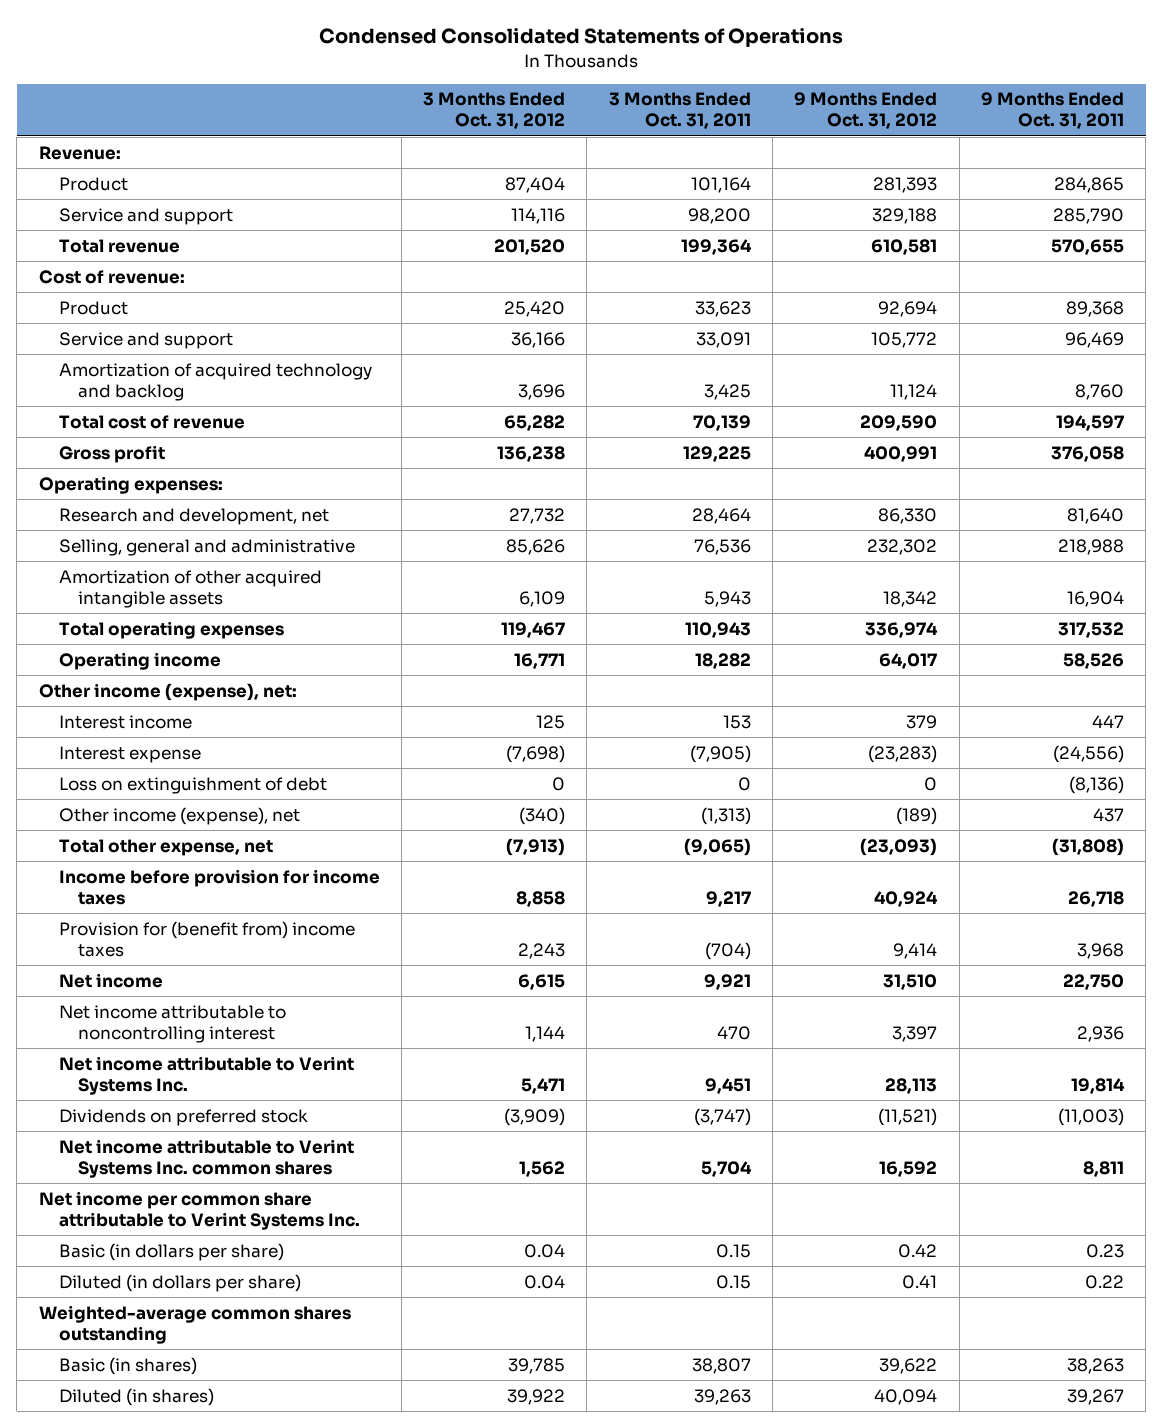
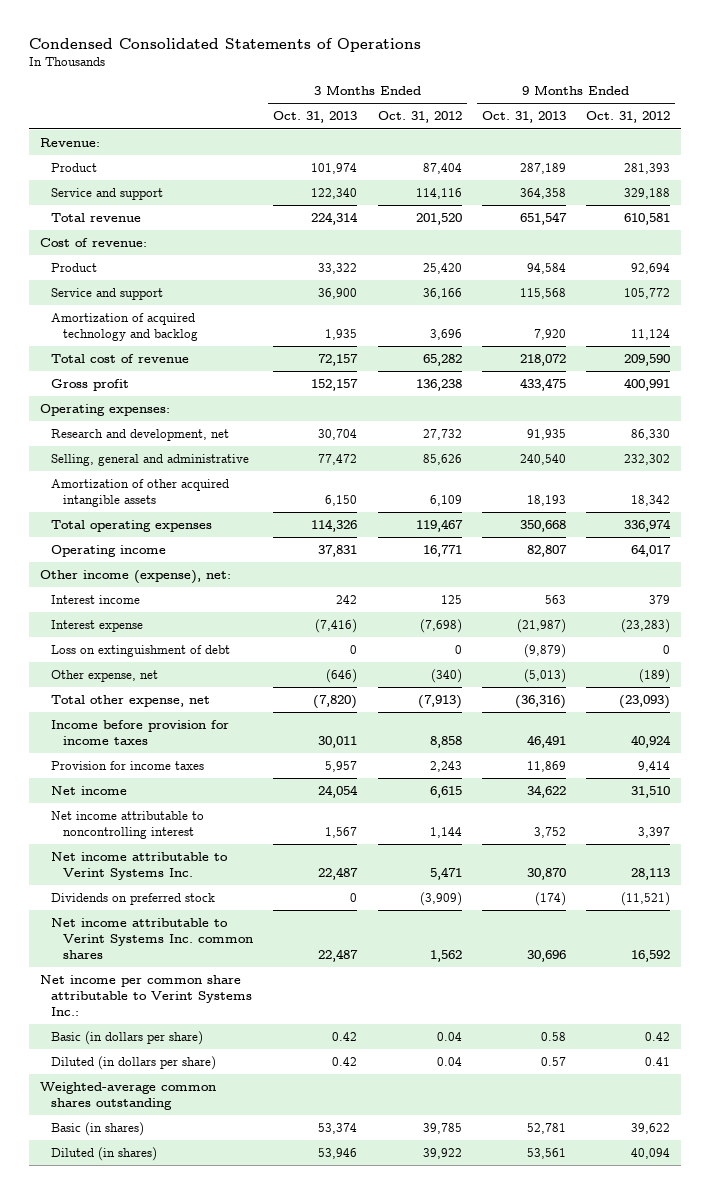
[608,92,751,130] 3 Months Ended Oct. 31, 2011 -> none
[980,92,1124,130] 9 Months Ended Oct. 31, 2011 -> none
none -> [273,111,358,124] Oct. 31, 2013
none -> [482,111,567,124] Oct. 31, 2013
[58,806,300,825] Other income (expense), net -> [51,669,159,682] Other expense, net
[58,920,355,957] Provision for (benefit from) income taxes -> [51,760,205,770] Provision for income taxes
[38,1190,360,1230] Net income per common share attributable to Verint Systems Inc. -> [39,974,253,1016] Net income per common share attributable to Verint Systems Inc.:

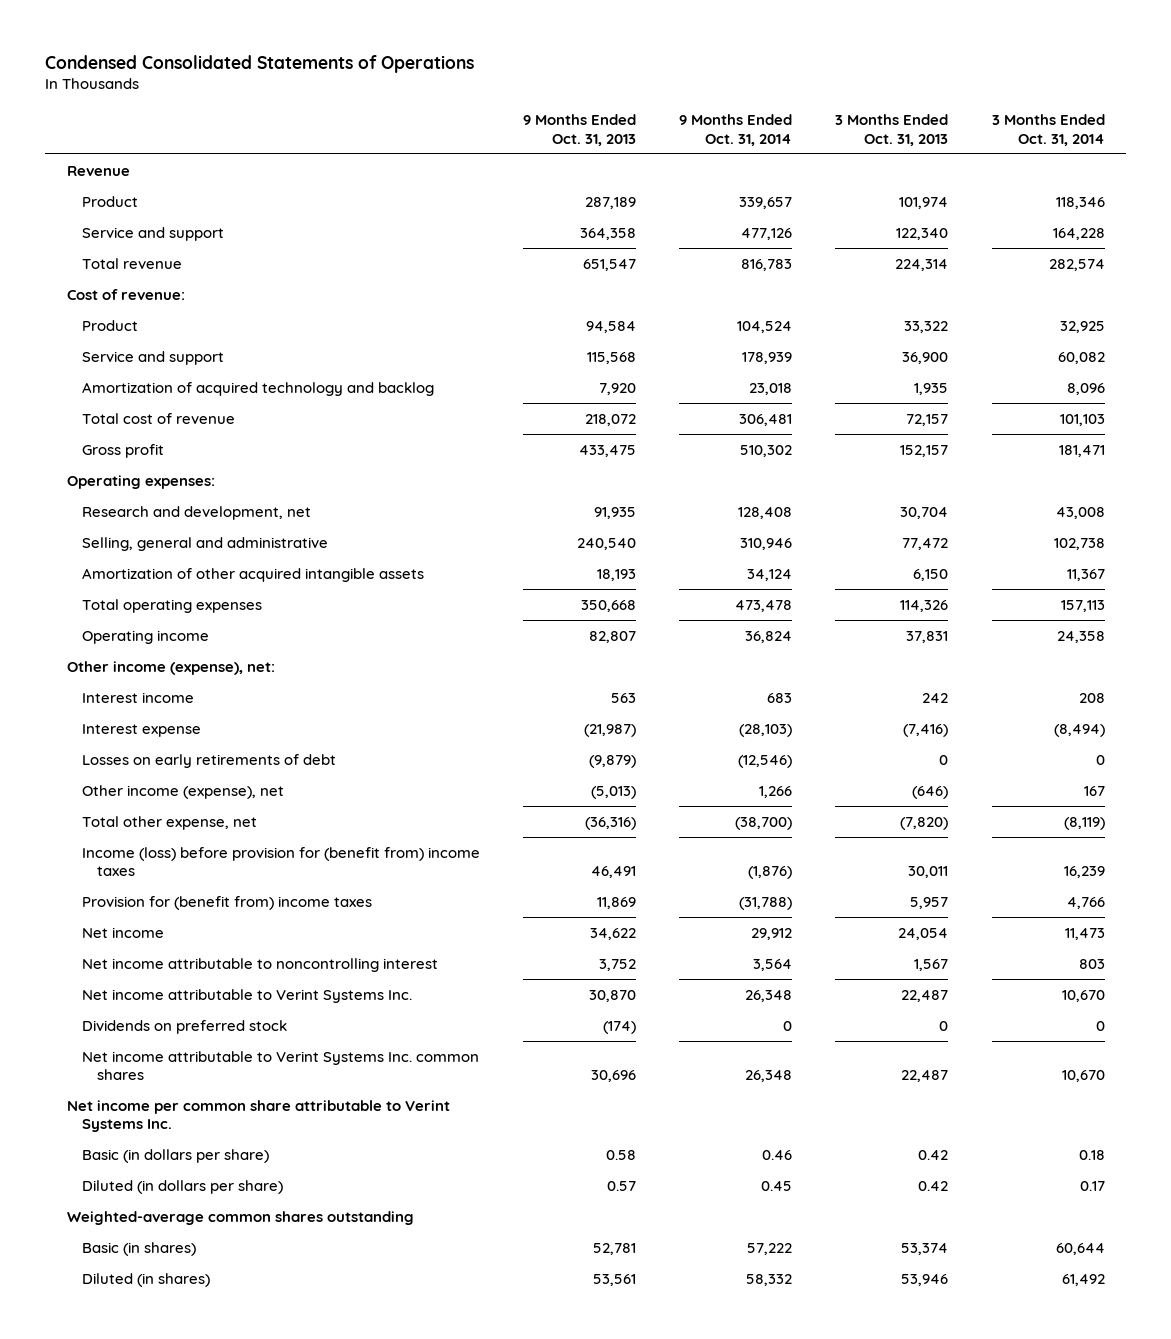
[377,111,462,124] Oct. 31, 2012 -> none
[586,111,671,124] Oct. 31, 2012 -> none
none -> [679,114,793,146] 9 Months Ended Oct. 31, 2014
none -> [991,114,1105,146] 3 Months Ended Oct. 31, 2014
[39,137,100,147] Revenue: -> [66,165,130,176] Revenue
[51,644,231,657] Loss on extinguishment of debt -> [81,753,336,768] Losses on early retirements of debt
[51,669,159,682] Other expense, net -> [81,784,284,799] Other income (expense), net
[51,719,230,745] Income before provision for income taxes -> [81,846,480,877] Income (loss) before provision for (benefit from) income taxes
[51,760,205,770] Provision for income taxes -> [81,895,372,910] Provision for (benefit from) income taxes
[39,974,253,1016] Net income per common share attributable to Verint Systems Inc.: -> [66,1099,450,1133] Net income per common share attributable to Verint Systems Inc.

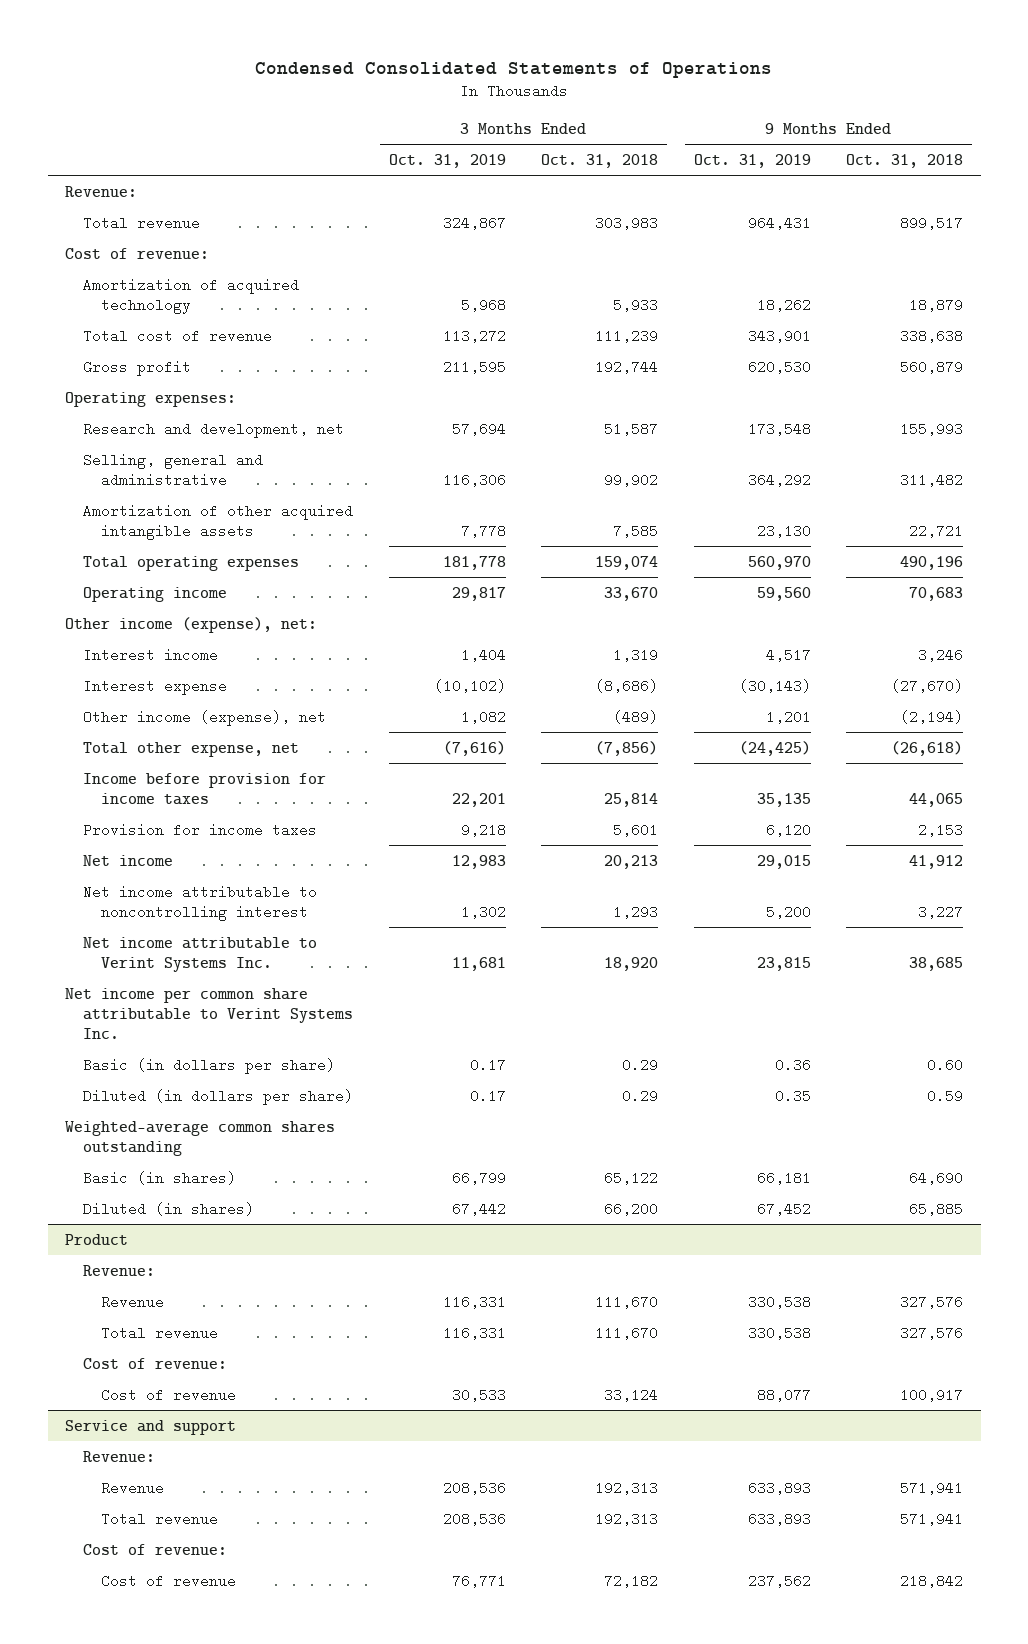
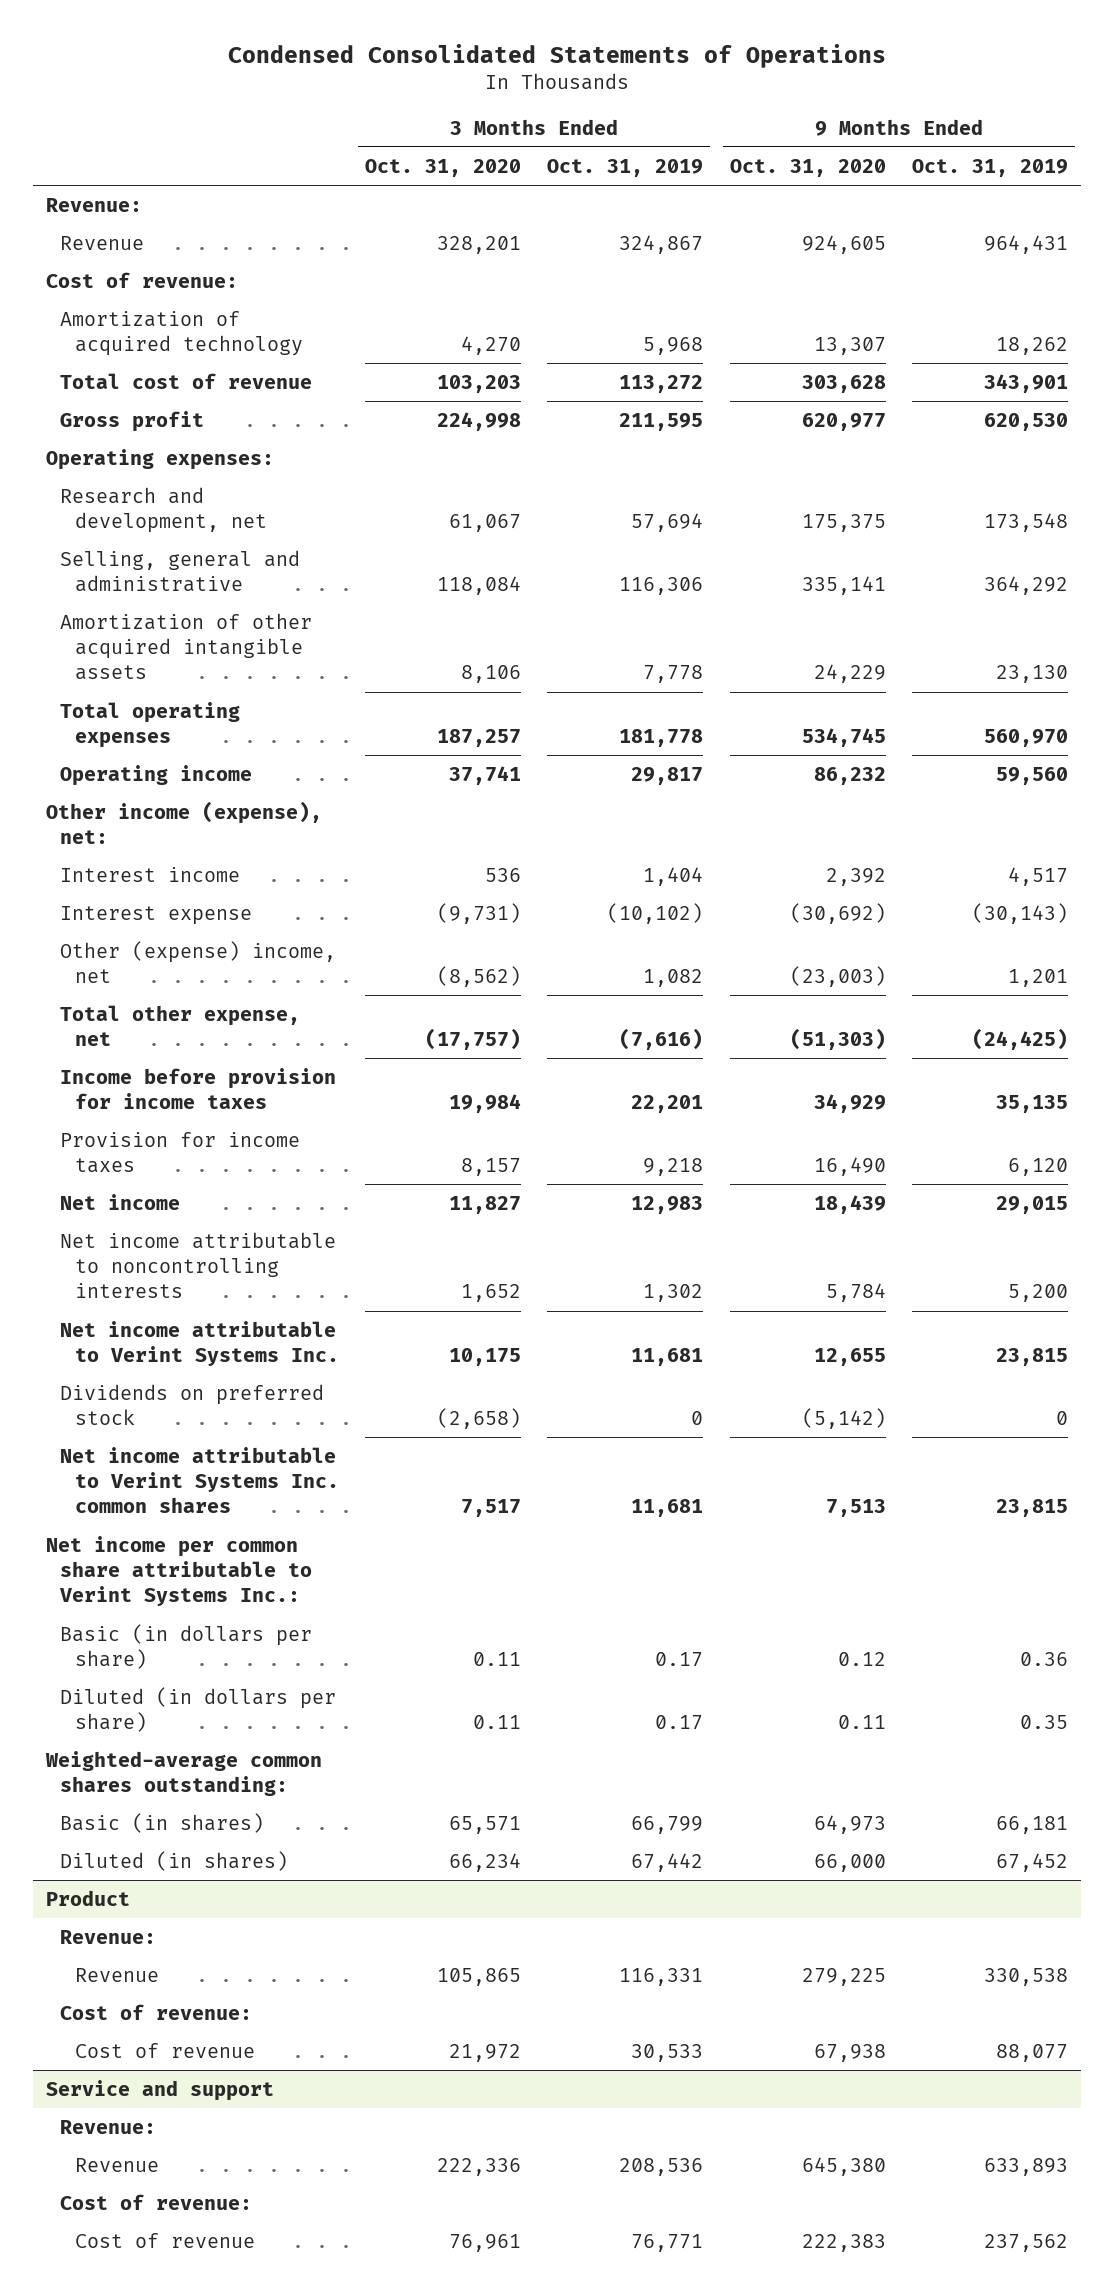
[541,153,659,168] Oct. 31, 2018 -> none
[846,153,964,168] Oct. 31, 2018 -> none
none -> [364,158,521,177] Oct. 31, 2020
none -> [729,158,886,177] Oct. 31, 2020
[83,215,201,230] Total revenue -> [60,235,145,250] Revenue
[83,709,327,726] Other income (expense), net -> [60,940,337,984] Other (expense) income, net
[83,884,318,921] Net income attributable to noncontrolling interest -> [60,1231,337,1299] Net income attributable to noncontrolling interests
none -> [60,1383,325,1426] Dividends on preferred stock
none -> [60,1446,339,1514] Net income attributable to Verint Systems Inc. common shares
[65,987,354,1039] Net income per common share attributable to Verint Systems Inc. -> [45,1535,313,1607] Net income per common share attributable to Verint Systems Inc.:
[65,1120,336,1156] Weighted-average common shares outstanding -> [44,1750,322,1797] Weighted-average common shares outstanding:
[101,1325,219,1340] Total revenue -> none
[101,1511,219,1526] Total revenue -> none

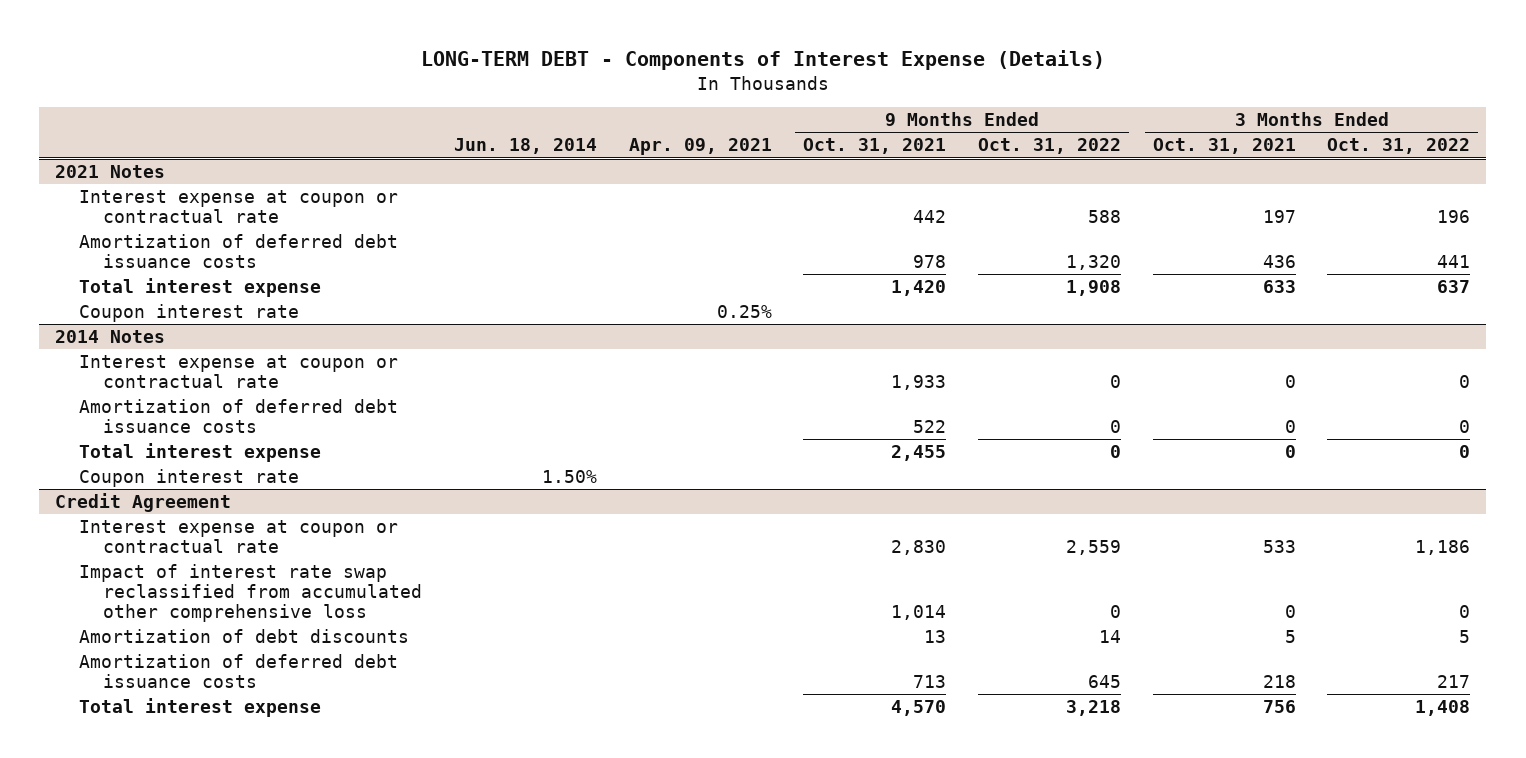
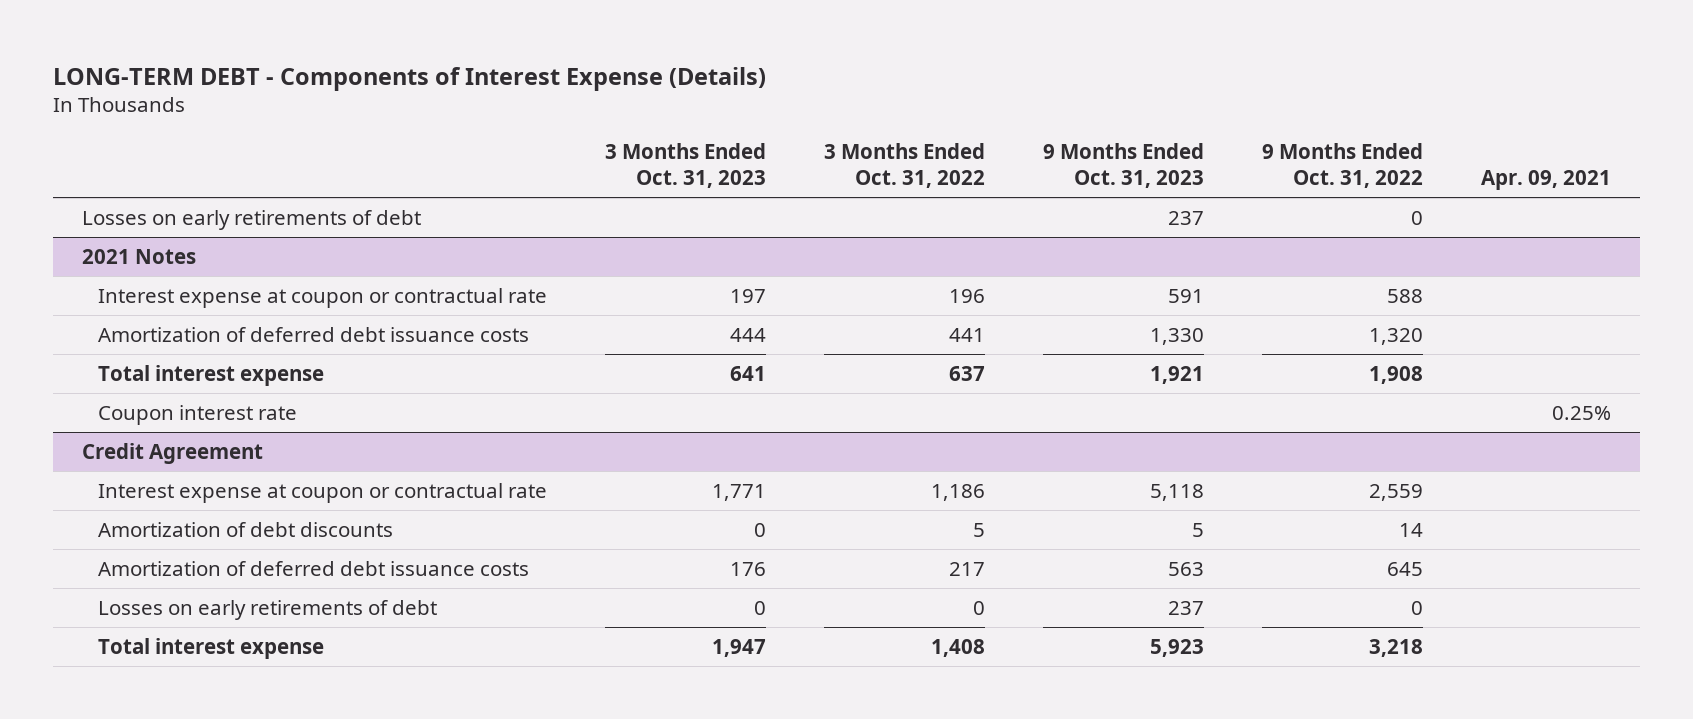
[453,138,597,155] Jun. 18, 2014 -> none
[803,138,947,155] Oct. 31, 2021 -> none
[1152,138,1296,155] Oct. 31, 2021 -> none
none -> [604,143,766,188] 3 Months Ended Oct. 31, 2023
none -> [1042,143,1204,188] 9 Months Ended Oct. 31, 2023
none -> [82,209,422,230] Losses on early retirements of debt
[55,330,166,344] 2014 Notes -> none
[79,355,399,388] Interest expense at coupon or contractual rate -> none
[79,399,399,433] Amortization of deferred debt issuance costs -> none
[79,443,322,463] Total interest expense -> none
[79,469,300,488] Coupon interest rate -> none
[79,564,423,622] Impact of interest rate swap reclassified from accumulated other comprehensive loss -> none
none -> [98,599,438,620] Losses on early retirements of debt

